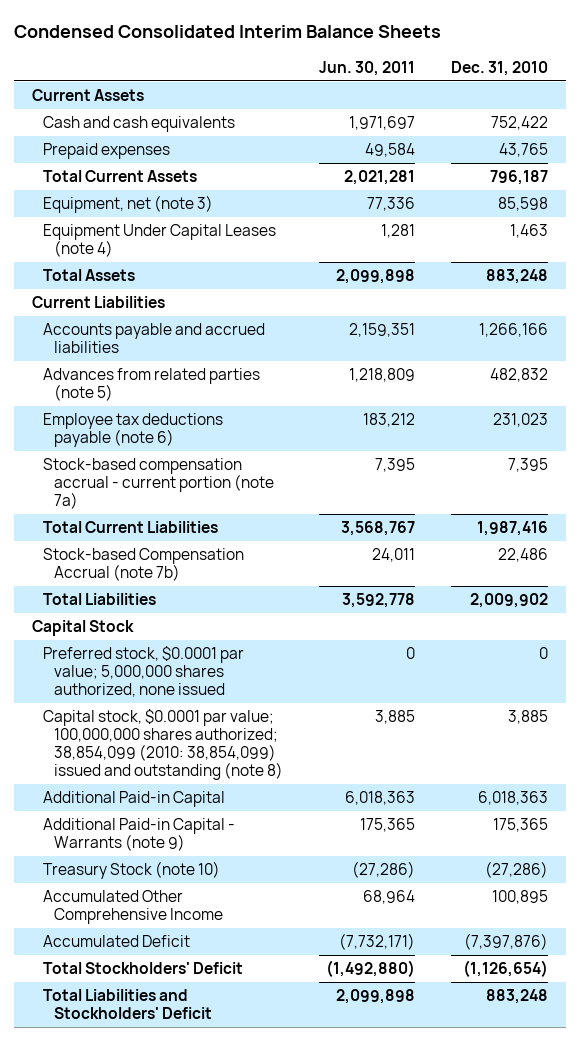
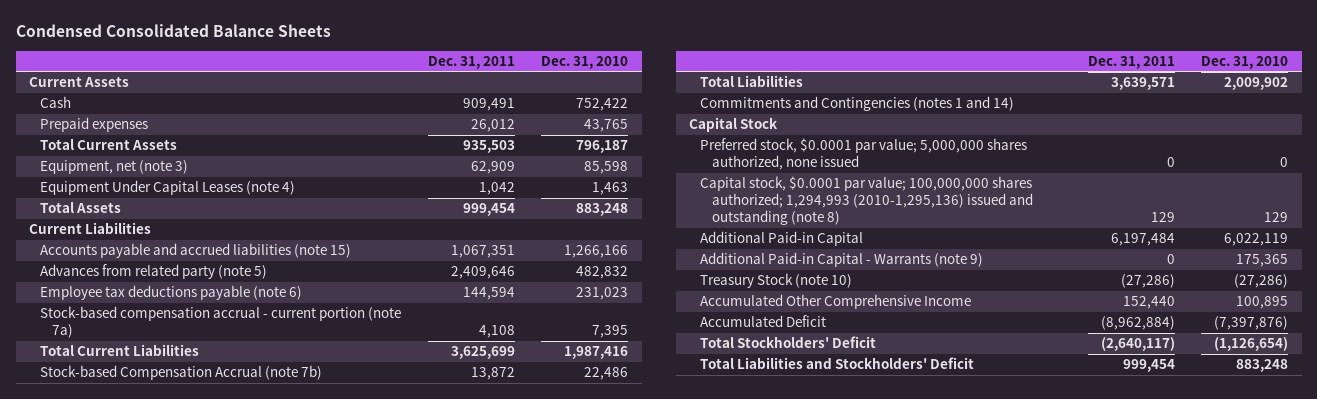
[14,25,442,39] Condensed Consolidated Interim Balance Sheets -> [15,23,331,37] Condensed Consolidated Balance Sheets
[319,60,416,76] Jun. 30, 2011 -> none
none -> [427,55,515,69] Dec. 31, 2011
[43,116,236,133] Cash and cash equivalents -> [40,96,72,109] Cash
[43,323,266,354] Accounts payable and accrued liabilities -> [40,243,352,259] Accounts payable and accrued liabilities (note 15)
[43,368,261,402] Advances from related parties (note 5) -> [40,264,268,280] Advances from related party (note 5)
none -> [700,96,1015,112] Commitments and Contingencies (notes 1 and 14)
[43,709,284,781] Capital stock, $0.0001 par value; 100,000,000 shares authorized; 38,854,099 (2010: 38,854,099) issued and outstanding (note 8) -> [700,176,1033,226] Capital stock, $0.0001 par value; 100,000,000 shares authorized; 1,294,993 (2010-1,295,136) issued and outstanding (note 8)
[508,710,549,725] 3,885 -> [1264,212,1289,223] 129
[478,791,549,806] 6,018,363 -> [1224,233,1289,247] 6,022,119

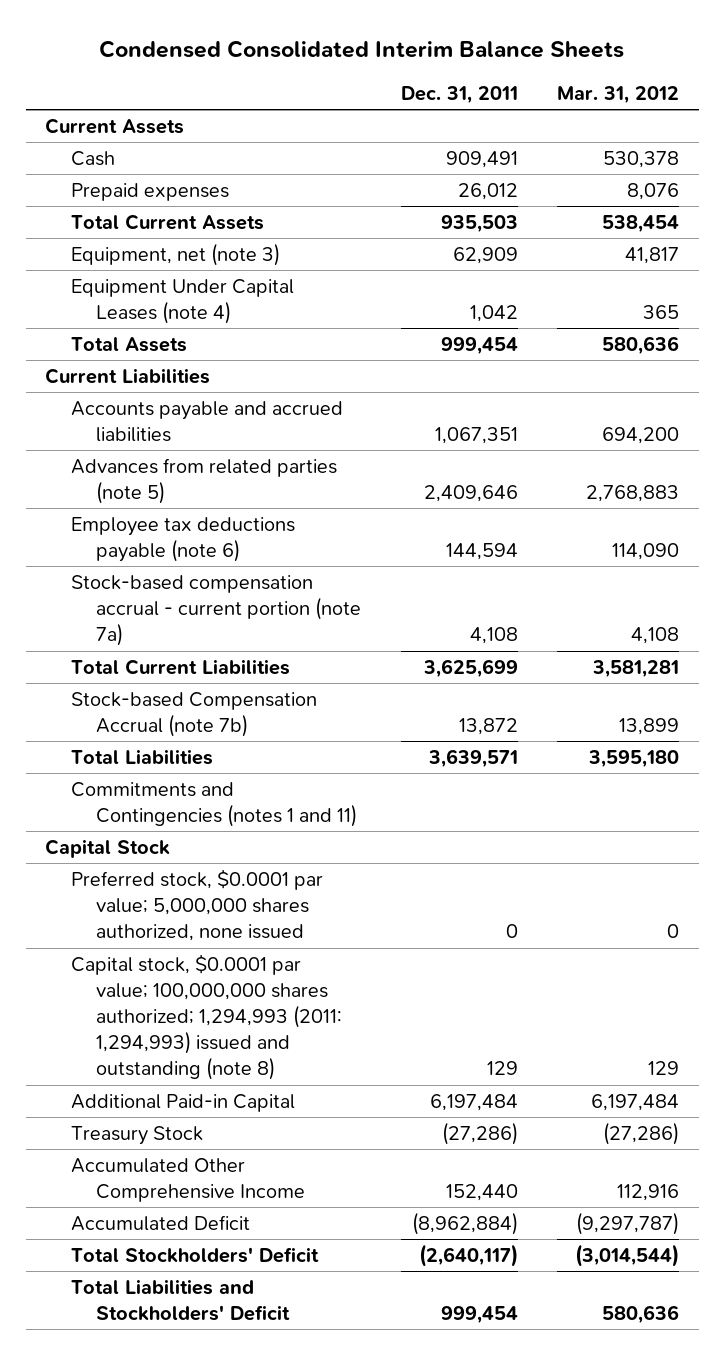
[15,23,331,37] Condensed Consolidated Balance Sheets -> [99,39,625,58] Condensed Consolidated Interim Balance Sheets
[541,55,629,69] Dec. 31, 2010 -> none
none -> [557,86,680,105] Mar. 31, 2012
[40,243,352,259] Accounts payable and accrued liabilities (note 15) -> [70,401,343,443] Accounts payable and accrued liabilities
[40,264,268,280] Advances from related party (note 5) -> [70,458,337,505] Advances from related parties (note 5)
[700,96,1015,112] Commitments and Contingencies (notes 1 and 14) -> [70,782,358,828] Commitments and Contingencies (notes 1 and 11)
[700,176,1033,226] Capital stock, $0.0001 par value; 100,000,000 shares authorized; 1,294,993 (2010-1,295,136) issued and outstanding (note 8) -> [70,954,343,1081] Capital stock, $0.0001 par value; 100,000,000 shares authorized; 1,294,993 (2011: 1,294,993) issued and outstanding (note 8)
[700,252,984,268] Additional Paid-in Capital - Warrants (note 9) -> none
[700,273,853,289] Treasury Stock (note 10) -> [70,1126,203,1146] Treasury Stock

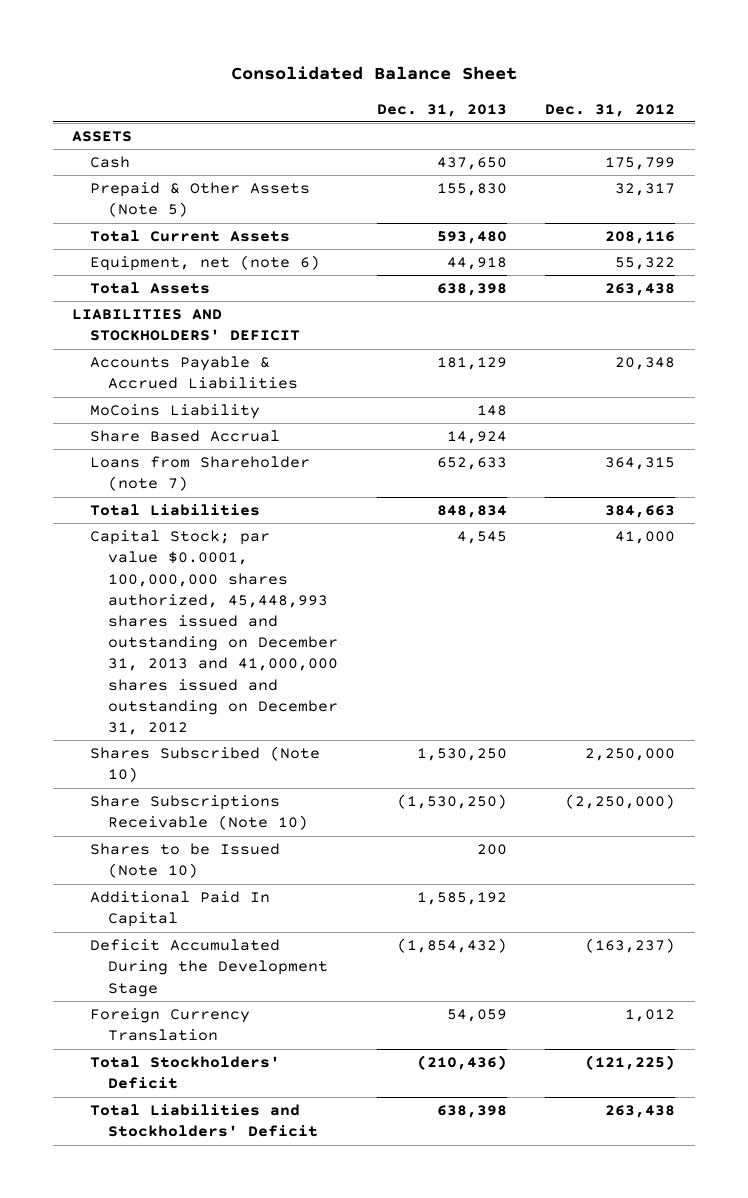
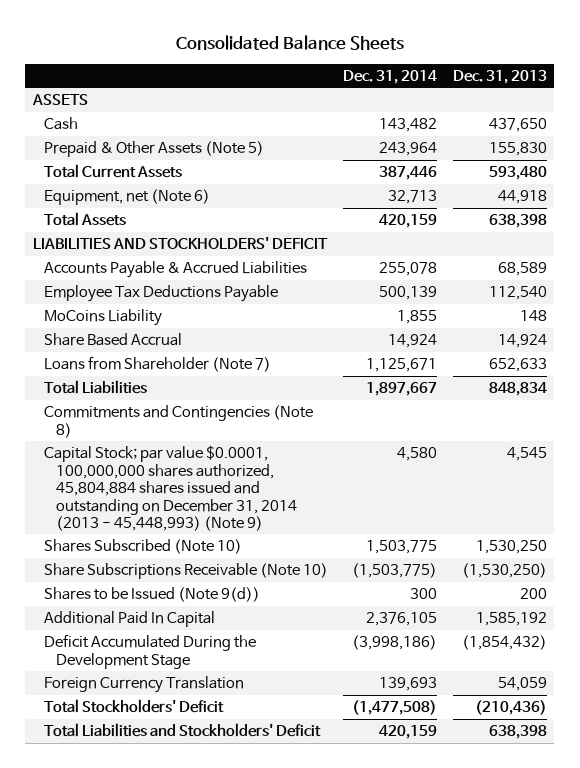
[230,65,517,80] Consolidated Balance Sheet -> [175,34,404,50] Consolidated Balance Sheets
[545,103,676,117] Dec. 31, 2012 -> none
none -> [343,69,438,84] Dec. 31, 2014
[90,255,321,272] Equipment, net (note 6) -> [44,189,211,206] Equipment, net (Note 6)
[436,357,507,371] 181,129 -> [497,262,547,277] 68,589
none -> [44,285,279,303] Employee Tax Deductions Payable
[90,456,311,492] Loans from Shareholder (note 7) -> [44,356,272,373] Loans from Shareholder (Note 7)
none -> [44,405,314,438] Commitments and Contingencies (Note 8)
[90,530,339,736] Capital Stock; par value $0.0001, 100,000,000 shares authorized, 45,448,993 shares issued and outstanding on December 31, 2013 and 41,000,000 shares issued and outstanding on December 31, 2012 -> [44,445,297,531] Capital Stock; par value $0.0001, 100,000,000 shares authorized, 45,804,884 shares issued and outstanding on December 31, 2014 (2013 - 45,448,993) (Note 9)
[90,843,281,879] Shares to be Issued (Note 10) -> [44,587,261,603] Shares to be Issued (Note 9(d))

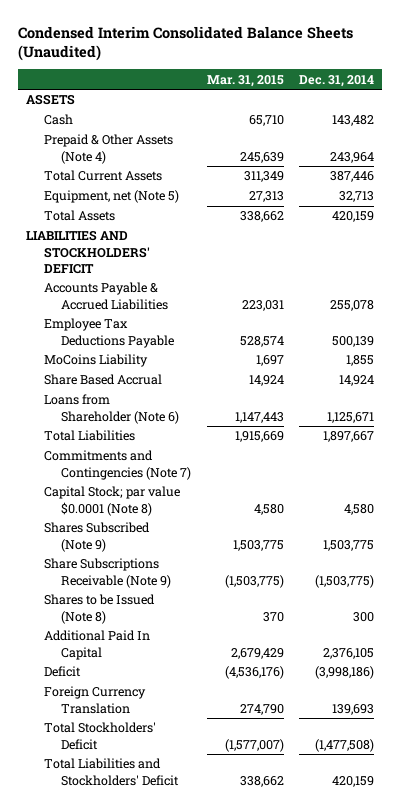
[175,34,404,50] Consolidated Balance Sheets -> [18,25,354,61] Condensed Interim Consolidated Balance Sheets (Unaudited)
[452,69,547,84] Dec. 31, 2013 -> none
none -> [206,74,284,87] Mar. 31, 2015
[44,141,265,158] Prepaid & Other Assets (Note 5) -> [43,134,173,164] Prepaid & Other Assets (Note 4)
[44,189,211,206] Equipment, net (Note 6) -> [43,190,179,204] Equipment, net (Note 5)
[44,356,272,373] Loans from Shareholder (Note 7) -> [43,394,180,424] Loans from Shareholder (Note 6)
[44,405,314,438] Commitments and Contingencies (Note 8) -> [43,450,192,480] Commitments and Contingencies (Note 7)
[44,445,297,531] Capital Stock; par value $0.0001, 100,000,000 shares authorized, 45,804,884 shares issued and outstanding on December 31, 2014 (2013 - 45,448,993) (Note 9) -> [43,486,180,516] Capital Stock; par value $0.0001 (Note 8)
[44,539,243,555] Shares Subscribed (Note 10) -> [43,522,150,552] Shares Subscribed (Note 9)
[44,563,329,580] Share Subscriptions Receivable (Note 10) -> [43,558,172,588] Share Subscriptions Receivable (Note 9)
[44,587,261,603] Shares to be Issued (Note 9(d)) -> [43,594,155,624] Shares to be Issued (Note 8)
[44,634,257,669] Deficit Accumulated During the Development Stage -> [43,666,81,678] Deficit

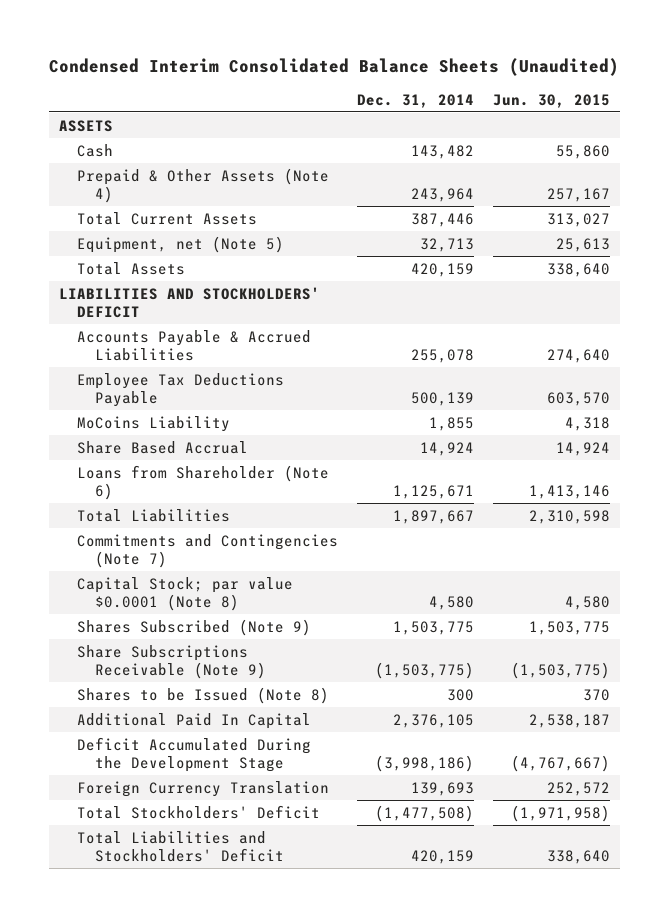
[206,74,284,87] Mar. 31, 2015 -> none
none -> [493,93,611,108] Jun. 30, 2015
[43,666,81,678] Deficit -> [76,736,311,773] Deficit Accumulated During the Development Stage

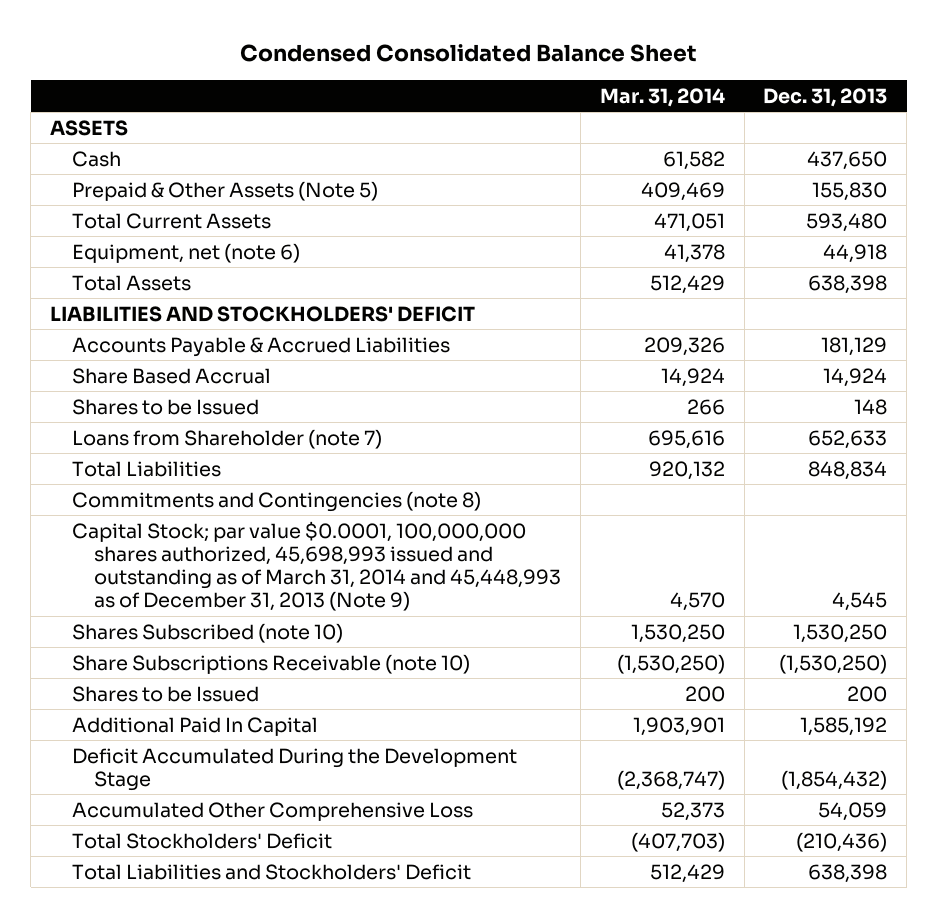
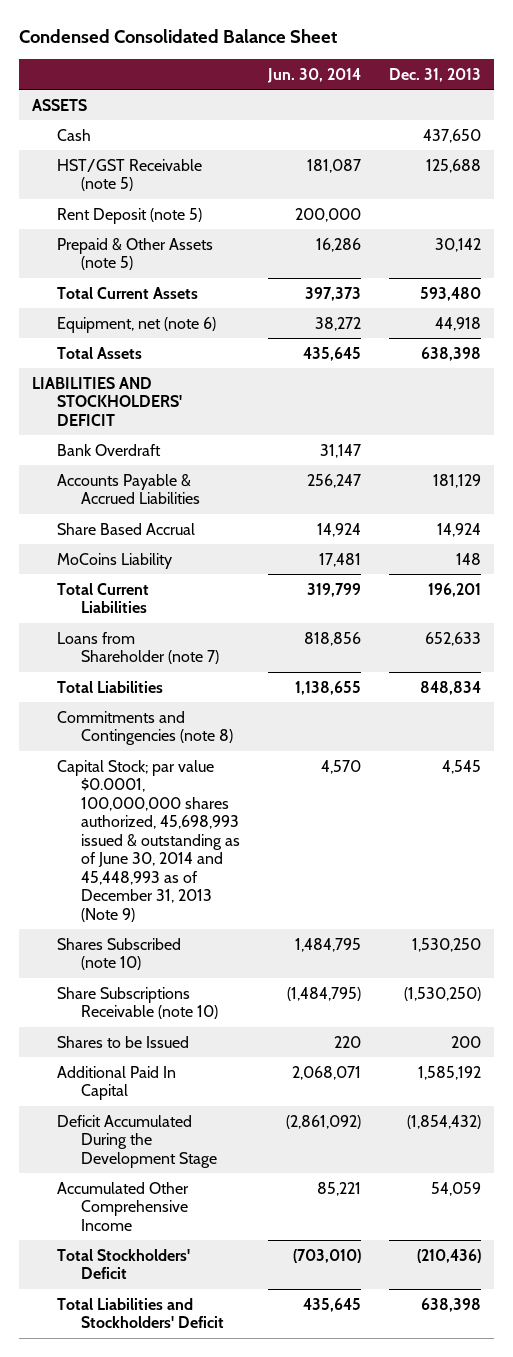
[599,87,725,107] Mar. 31, 2014 -> none
none -> [266,67,361,83] Jun. 30, 2014
none -> [56,158,202,192] HST/GST Receivable (note 5)
none -> [56,207,202,224] Rent Deposit (note 5)
[72,180,379,201] Prepaid & Other Assets (Note 5) -> [56,237,213,271] Prepaid & Other Assets (note 5)
[812,181,888,201] 155,830 -> [434,237,481,252] 30,142
none -> [56,443,161,456] Bank Overdraft
[72,398,260,415] Shares to be Issued -> [56,552,172,569] MoCoins Liability
none -> [56,582,149,614] Total Current Liabilities
[72,520,562,612] Capital Stock; par value $0.0001, 100,000,000 shares authorized, 45,698,993 issued and outstanding as of March 31, 2014 and 45,448,993 as of December 31, 2013 (Note 9) -> [56,759,240,922] Capital Stock; par value $0.0001, 100,000,000 shares authorized, 45,698,993 issued & outstanding as of June 30, 2014 and 45,448,993 as of December 31, 2013 (Note 9)
[72,801,474,821] Accumulated Other Comprehensive Loss -> [56,1181,189,1231] Accumulated Other Comprehensive Income

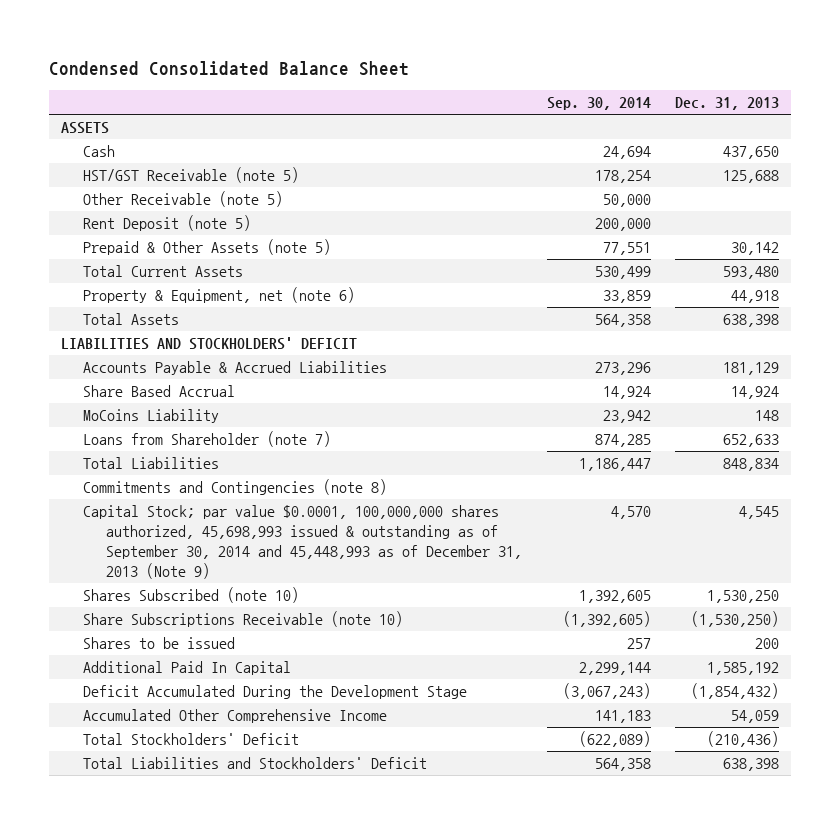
[266,67,361,83] Jun. 30, 2014 -> none
none -> [546,97,651,111] Sep. 30, 2014
none -> [83,191,284,208] Other Receivable (note 5)
[56,316,216,333] Equipment, net (note 6) -> [83,287,356,304] Property & Equipment, net (note 6)
[56,443,161,456] Bank Overdraft -> none
[56,582,149,614] Total Current Liabilities -> none
[56,759,240,922] Capital Stock; par value $0.0001, 100,000,000 shares authorized, 45,698,993 issued & outstanding as of June 30, 2014 and 45,448,993 as of December 31, 2013 (Note 9) -> [83,505,523,580] Capital Stock; par value $0.0001, 100,000,000 shares authorized, 45,698,993 issued & outstanding as of September 30, 2014 and 45,448,993 as of December 31, 2013 (Note 9)
[56,1035,189,1048] Shares to be Issued -> [83,637,236,650] Shares to be issued

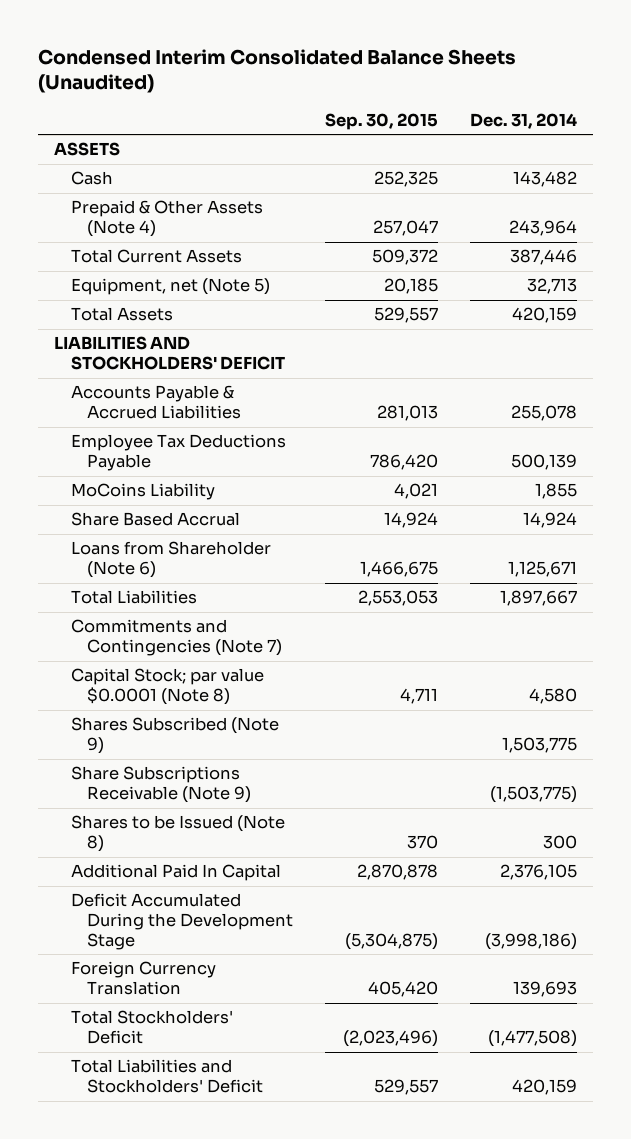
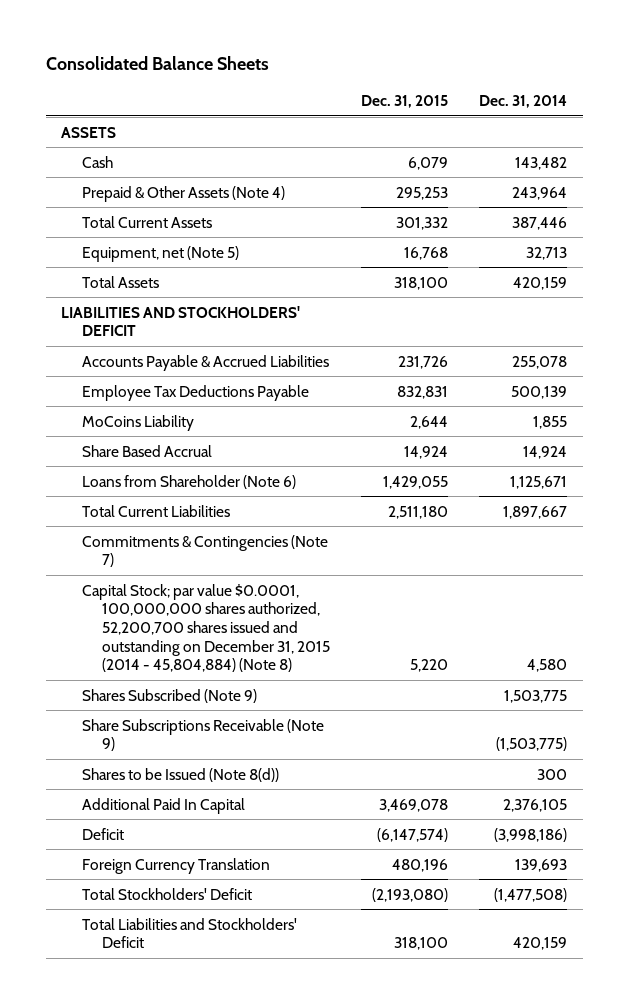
[38,48,517,94] Condensed Interim Consolidated Balance Sheets (Unaudited) -> [45,56,269,71] Consolidated Balance Sheets
[324,113,438,131] Sep. 30, 2015 -> none
none -> [361,95,449,109] Dec. 31, 2015
[70,590,197,605] Total Liabilities -> [81,504,230,517] Total Current Liabilities
[70,619,282,657] Commitments and Contingencies (Note 7) -> [81,534,328,568] Commitments & Contingencies (Note 7)
[70,668,264,706] Capital Stock; par value $0.0001 (Note 8) -> [81,583,331,673] Capital Stock; par value $0.0001, 100,000,000 shares authorized, 52,200,700 shares issued and outstanding on December 31, 2015 (2014 - 45,804,884) (Note 8)
[70,815,285,853] Shares to be Issued (Note 8) -> [81,767,279,782] Shares to be Issued (Note 8(d))
[70,893,293,950] Deficit Accumulated During the Development Stage -> [81,827,124,840] Deficit

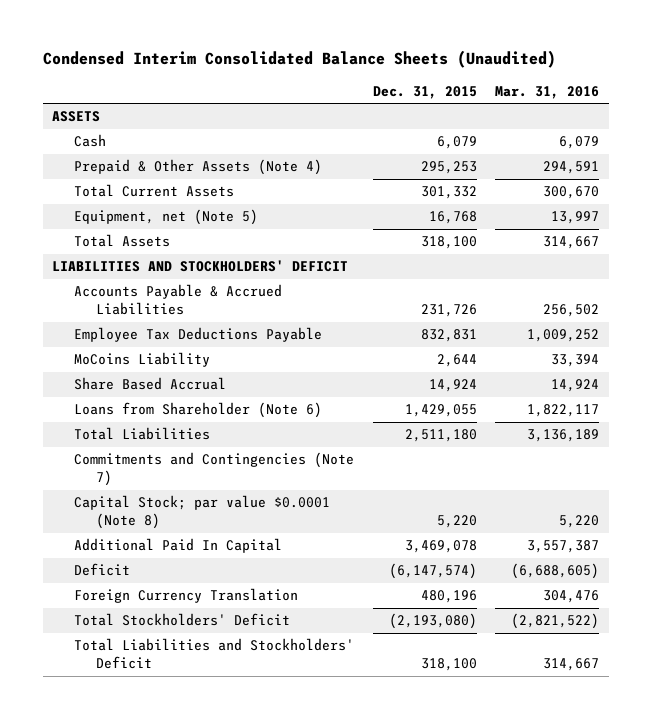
[45,56,269,71] Consolidated Balance Sheets -> [42,50,556,69] Condensed Interim Consolidated Balance Sheets (Unaudited)
[479,95,568,109] Dec. 31, 2014 -> none
none -> [495,85,600,99] Mar. 31, 2016
[81,688,257,703] Shares Subscribed (Note 9) -> none
[81,718,324,752] Share Subscriptions Receivable (Note 9) -> none
[81,767,279,782] Shares to be Issued (Note 8(d)) -> none
[81,504,230,517] Total Current Liabilities -> [74,427,211,441] Total Liabilities
[81,534,328,568] Commitments & Contingencies (Note 7) -> [74,452,355,487] Commitments and Contingencies (Note 7)
[81,583,331,673] Capital Stock; par value $0.0001, 100,000,000 shares authorized, 52,200,700 shares issued and outstanding on December 31, 2015 (2014 - 45,804,884) (Note 8) -> [74,495,331,530] Capital Stock; par value $0.0001 (Note 8)

